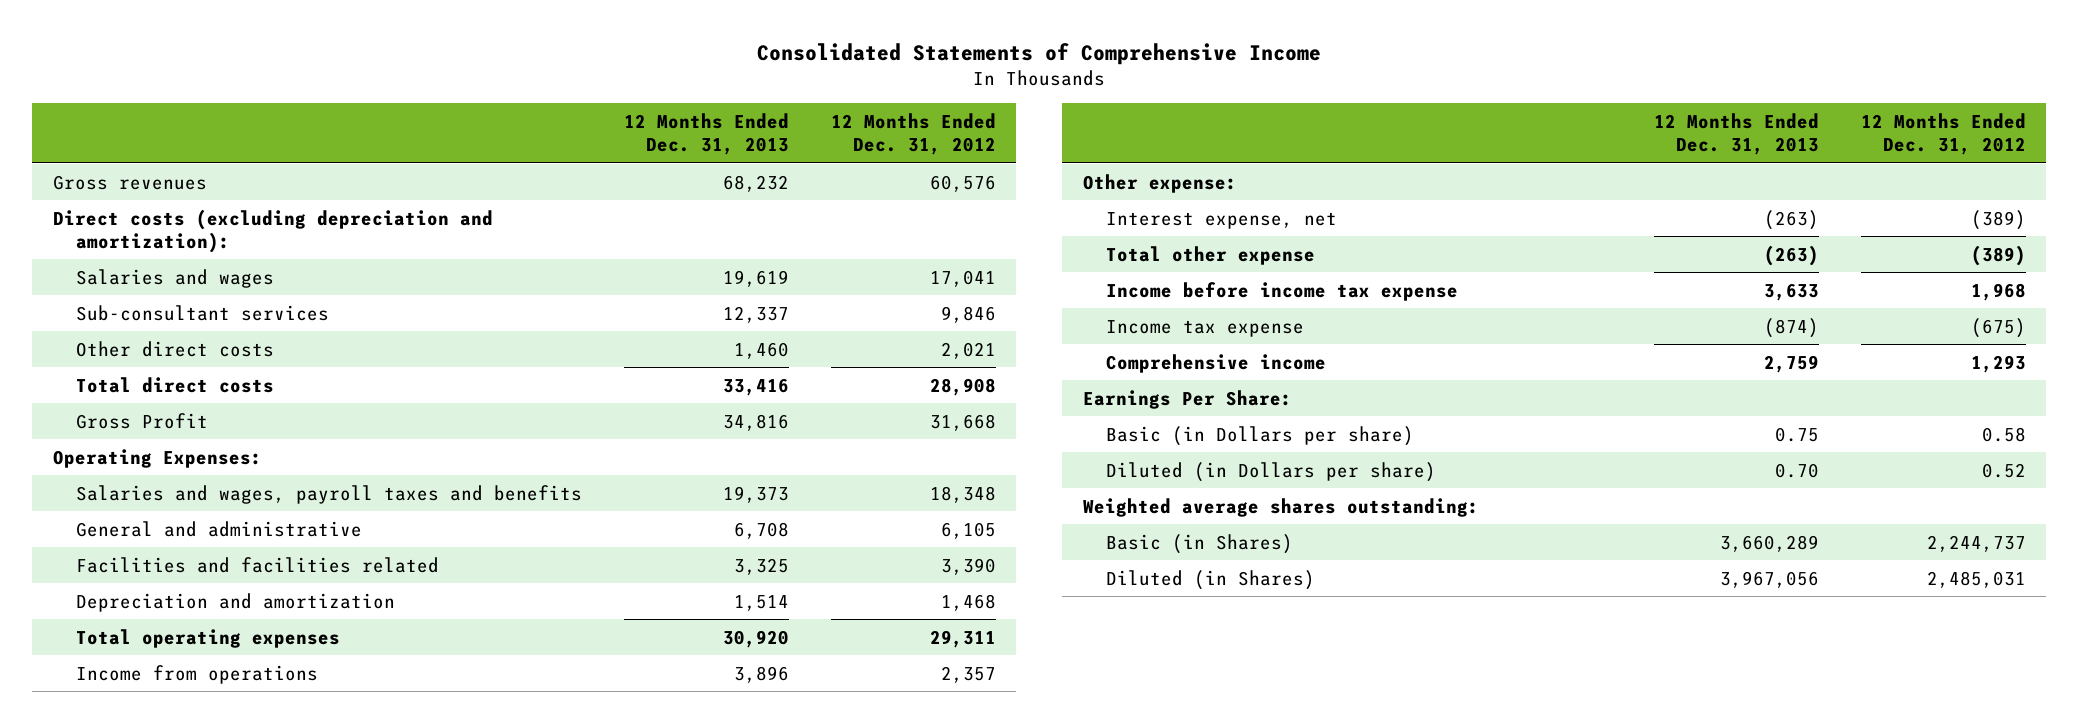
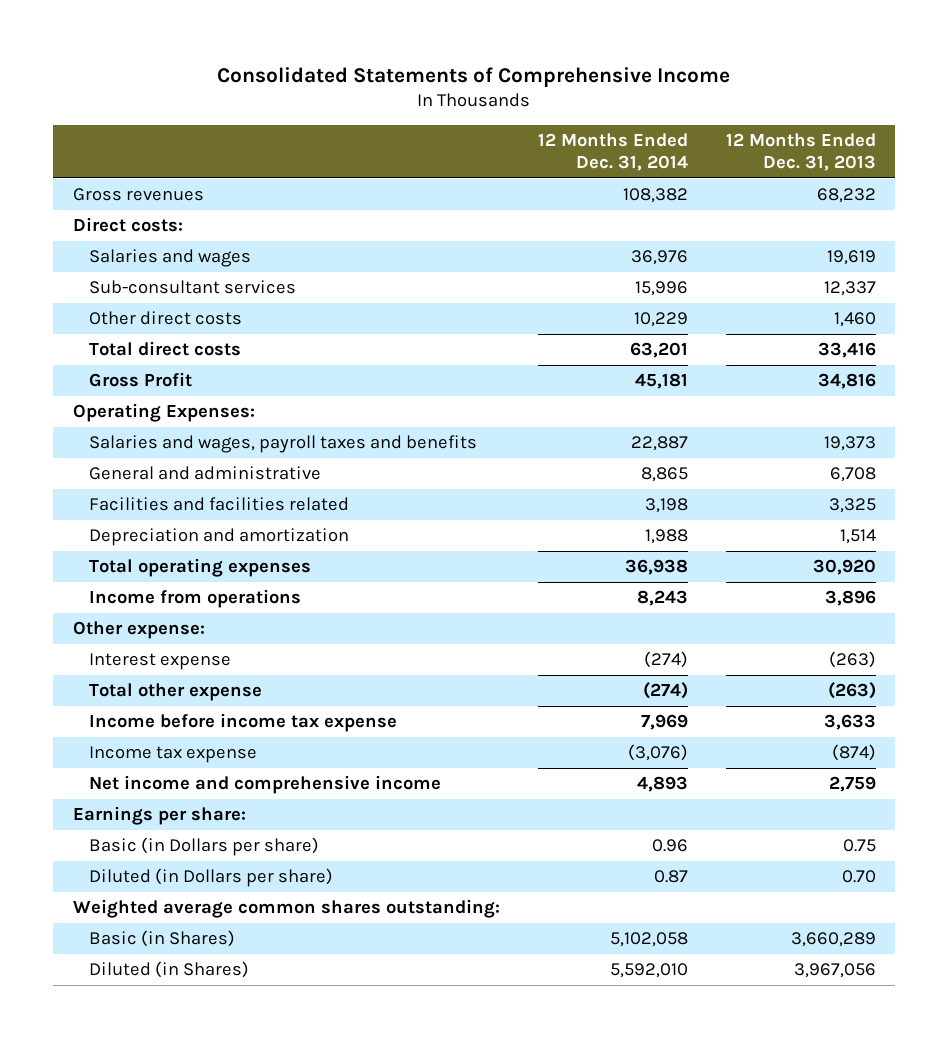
[830,112,996,156] 12 Months Ended Dec. 31, 2012 -> none
none -> [537,133,688,171] 12 Months Ended Dec. 31, 2014
[52,208,493,253] Direct costs (excluding depreciation and amortization): -> none
none -> [72,217,183,233] Direct costs:
[1106,211,1338,229] Interest expense, net -> [89,653,232,671] Interest expense
[1106,353,1327,373] Comprehensive income -> [89,775,442,795] Net income and comprehensive income
[1082,389,1292,409] Earnings Per Share: -> [72,806,246,826] Earnings per share:
[1082,497,1479,517] Weighted average shares outstanding: -> [72,899,500,919] Weighted average common shares outstanding:

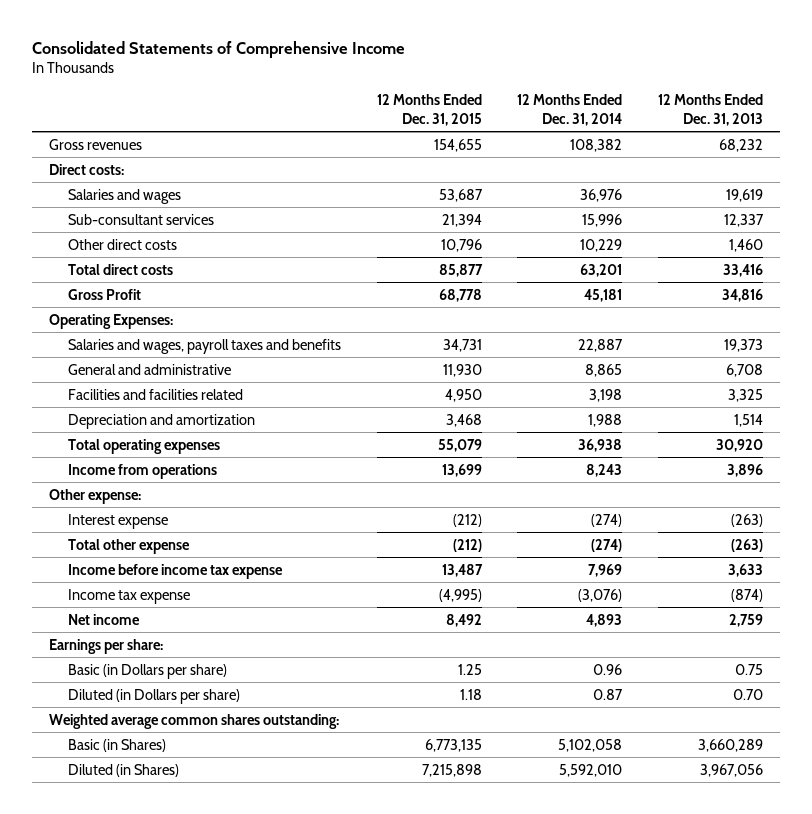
none -> [376,94,482,126] 12 Months Ended Dec. 31, 2015
[89,775,442,795] Net income and comprehensive income -> [68,613,141,625] Net income

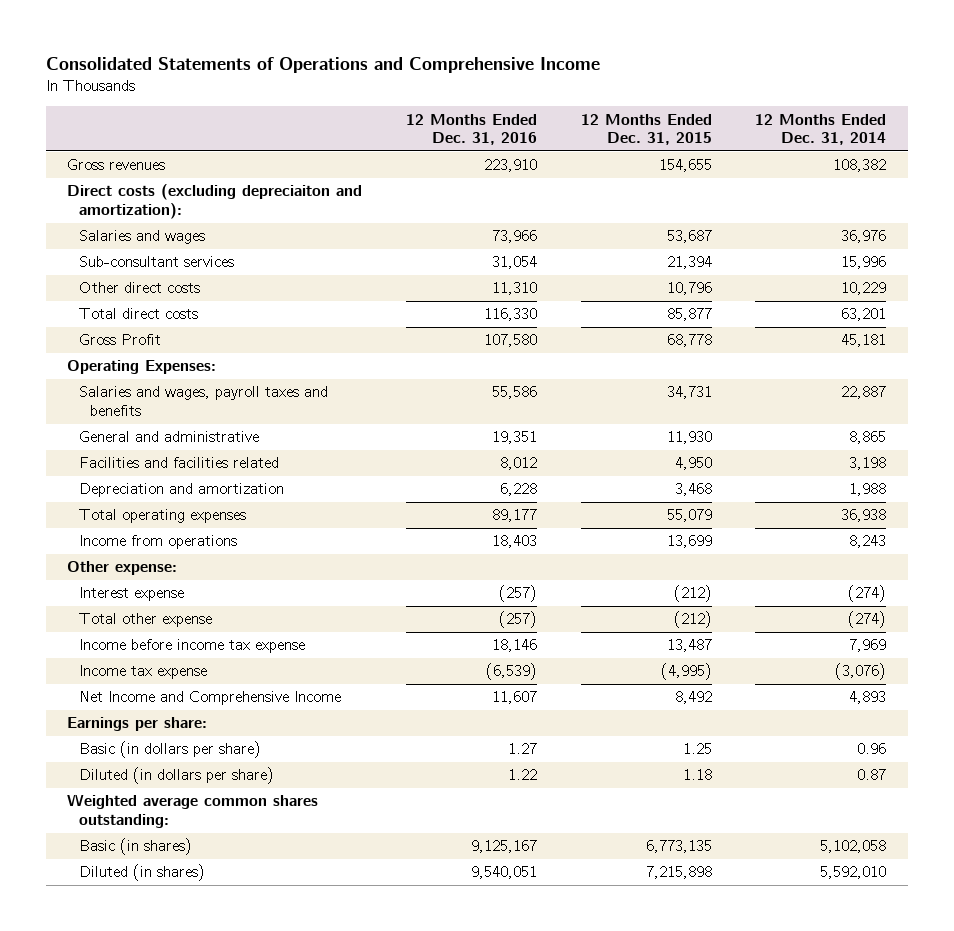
[31,41,405,59] Consolidated Statements of Comprehensive Income -> [45,56,600,73] Consolidated Statements of Operations and Comprehensive Income
[657,94,763,126] 12 Months Ended Dec. 31, 2013 -> none
none -> [406,113,538,145] 12 Months Ended Dec. 31, 2016
[49,163,125,175] Direct costs: -> [67,184,363,219] Direct costs (excluding depreciaiton and amortization):
[68,613,141,625] Net income -> [78,691,341,706] Net Income and Comprehensive Income
[68,663,228,679] Basic (in Dollars per share) -> [78,741,261,759] Basic (in dollars per share)
[68,688,241,704] Diluted (in Dollars per share) -> [78,767,274,785] Diluted (in dollars per share)
[68,738,167,752] Basic (in Shares) -> [78,838,192,856] Basic (in shares)
[68,763,180,777] Diluted (in Shares) -> [78,864,205,882] Diluted (in shares)

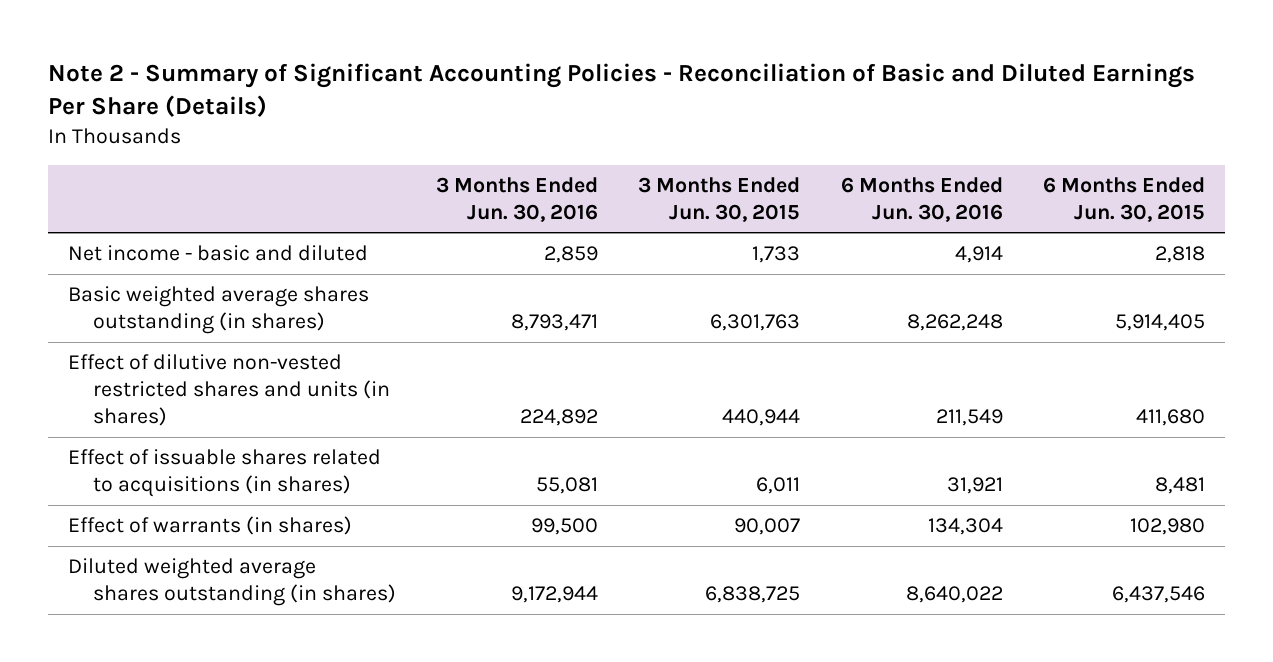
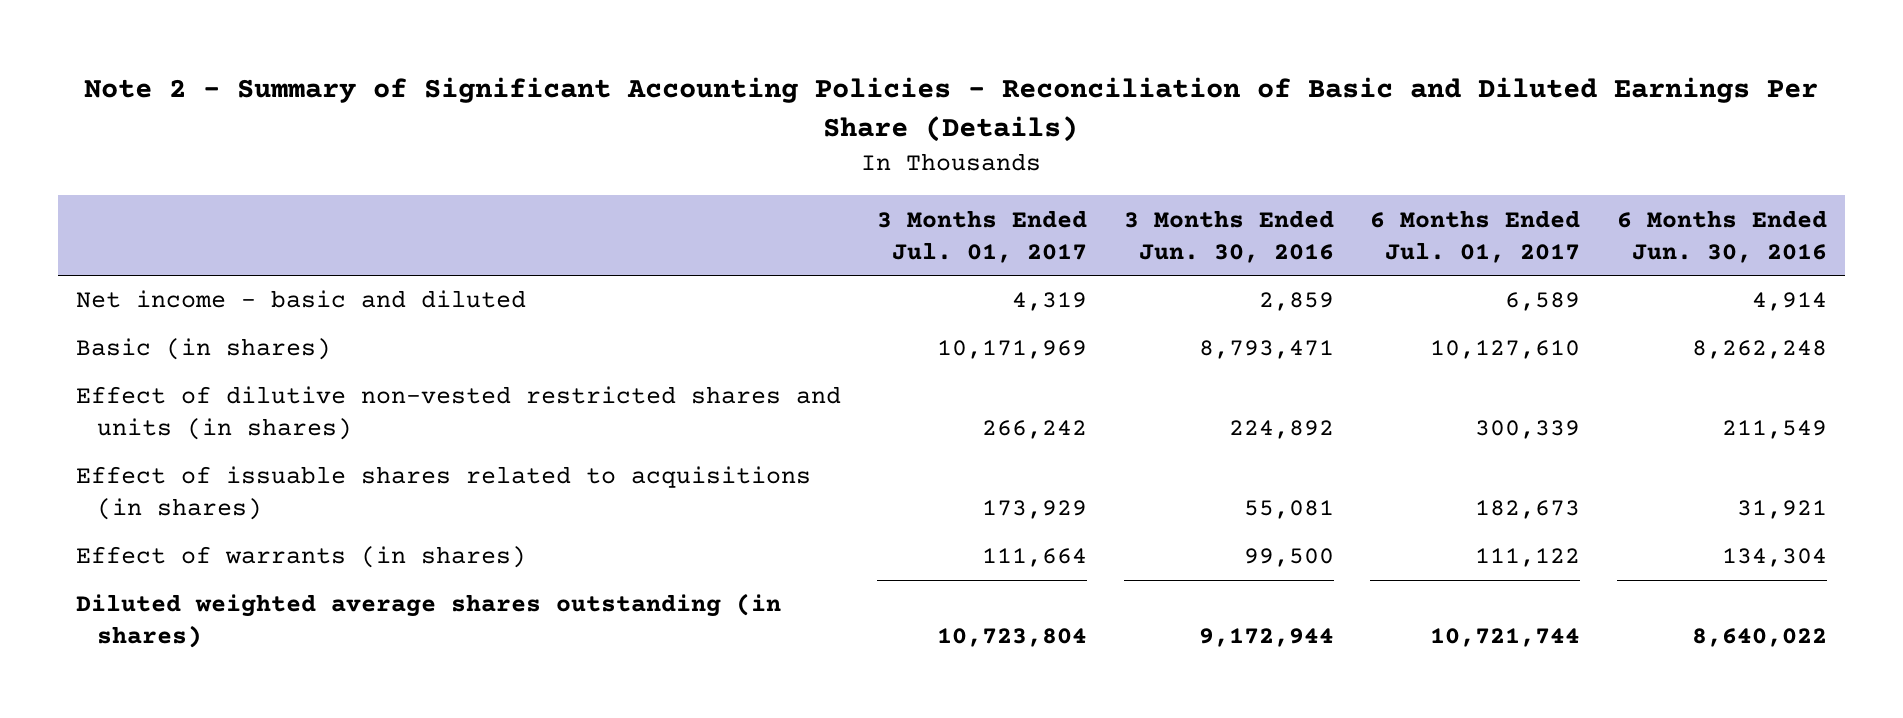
[638,176,801,222] 3 Months Ended Jun. 30, 2015 -> none
[1043,176,1206,222] 6 Months Ended Jun. 30, 2015 -> none
none -> [877,209,1088,263] 3 Months Ended Jul. 01, 2017
none -> [1370,209,1581,263] 6 Months Ended Jul. 01, 2017
[67,286,369,335] Basic weighted average shares outstanding (in shares) -> [76,338,332,361] Basic (in shares)

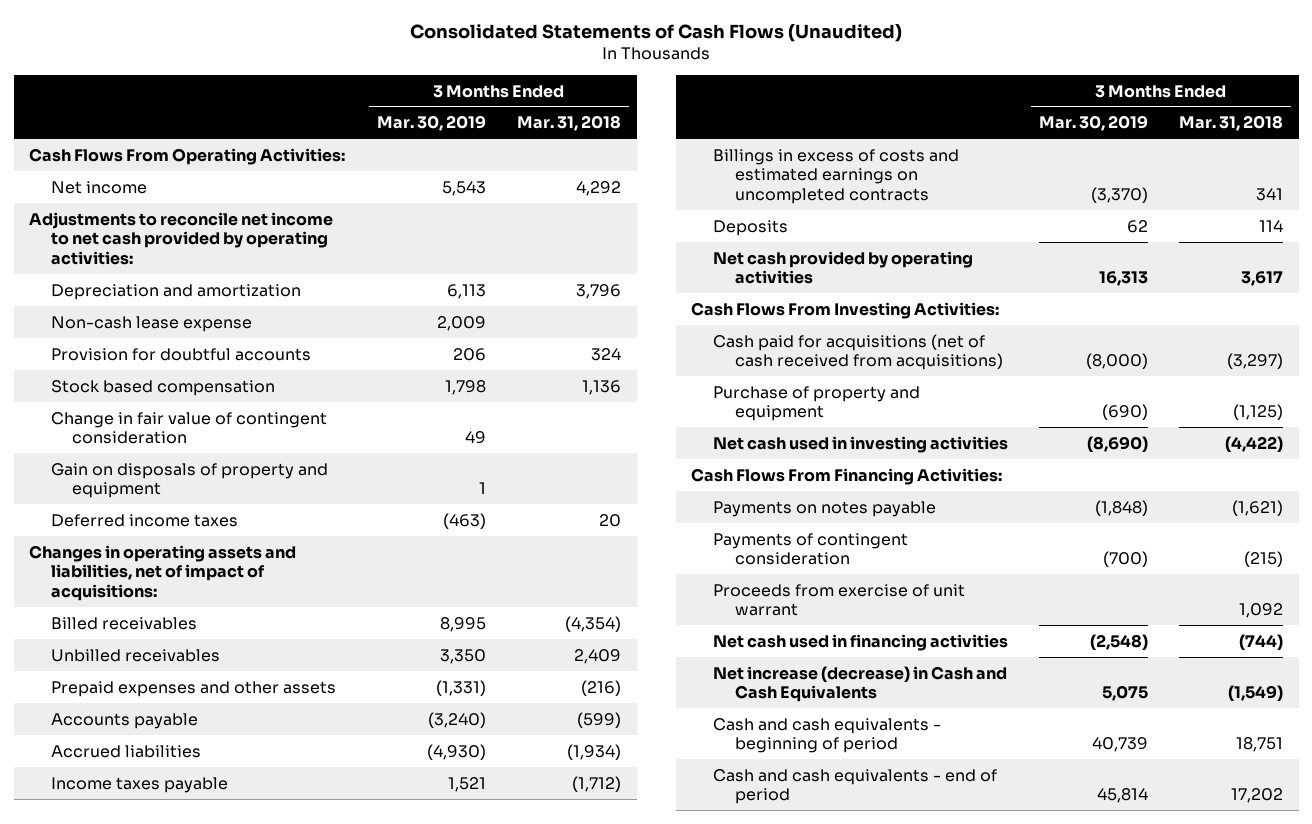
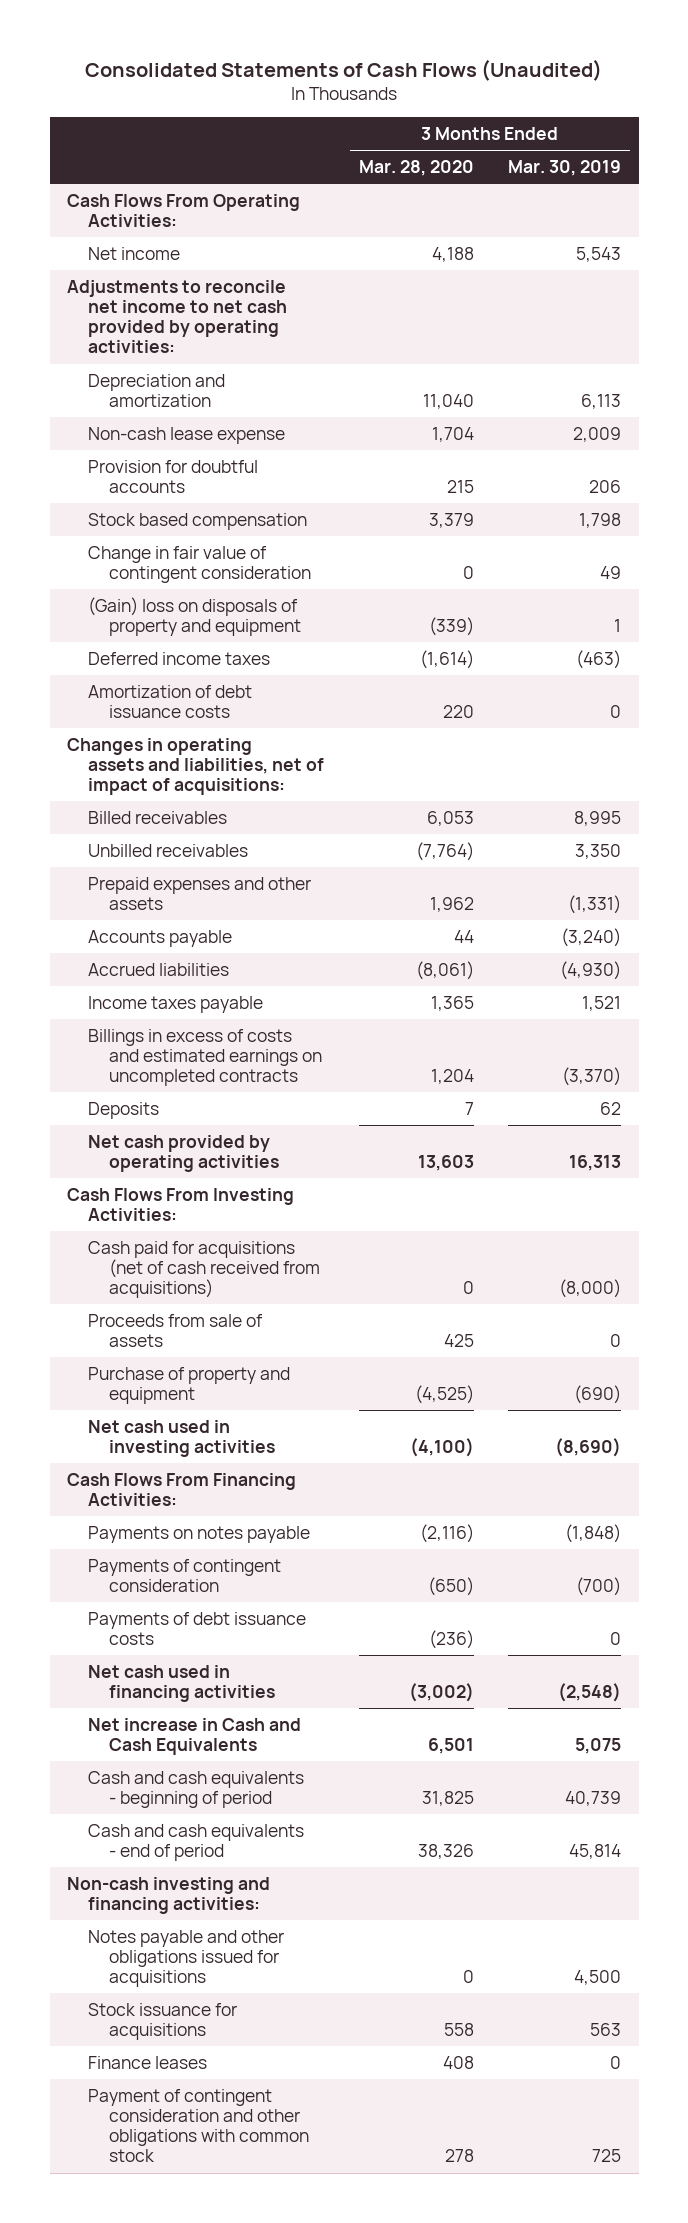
[516,115,621,132] Mar. 31, 2018 -> none
none -> [358,160,474,177] Mar. 28, 2020
[50,462,328,499] Gain on disposals of property and equipment -> [87,596,301,636] (Gain) loss on disposals of property and equipment
none -> [87,684,252,718] Amortization of debt issuance costs
none -> [87,1313,263,1347] Proceeds from sale of assets
[713,583,966,617] Proceeds from exercise of unit warrant -> none
none -> [87,1611,306,1645] Payments of debt issuance costs
[713,665,1008,703] Net increase (decrease) in Cash and Cash Equivalents -> [87,1717,301,1755] Net increase in Cash and Cash Equivalents
none -> [67,1876,271,1914] Non-cash investing and financing activities:
none -> [87,1929,284,1988] Notes payable and other obligations issued for acquisitions
none -> [87,2002,237,2040] Stock issuance for acquisitions
none -> [87,2055,207,2069] Finance leases
none -> [87,2088,309,2163] Payment of contingent consideration and other obligations with common stock

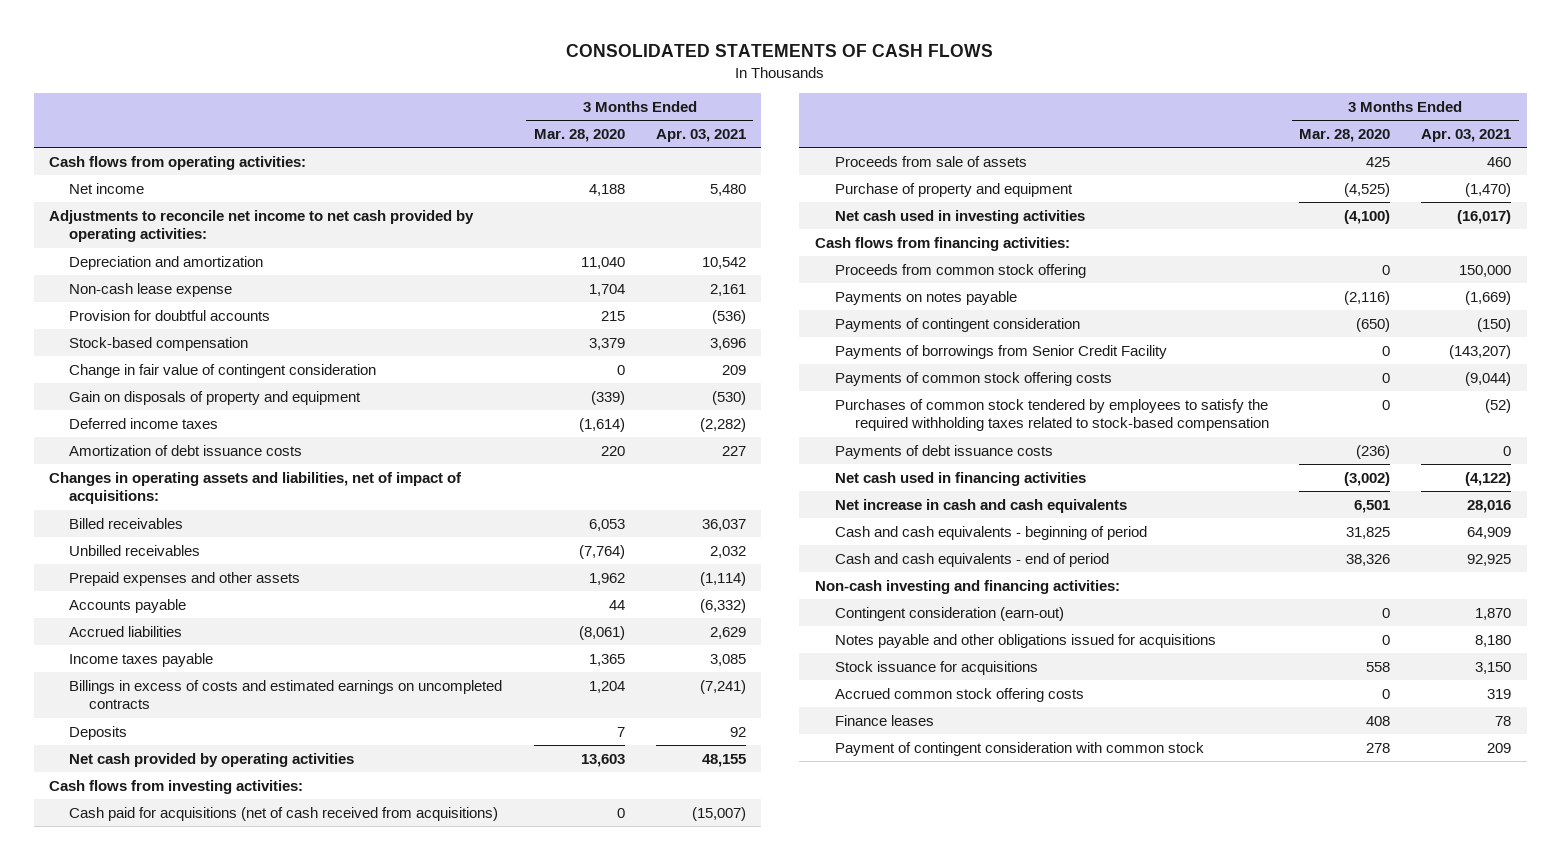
[85,58,603,81] Consolidated Statements of Cash Flows (Unaudited) -> [566,44,994,58] CONSOLIDATED STATEMENTS OF CASH FLOWS
[508,160,622,177] Mar. 30, 2019 -> none
none -> [655,128,746,142] Apr. 03, 2021
[67,193,301,227] Cash Flows From Operating Activities: -> [48,155,306,170] Cash flows from operating activities:
[87,512,307,530] Stock based compensation -> [68,336,248,351] Stock-based compensation
[87,596,301,636] (Gain) loss on disposals of property and equipment -> [68,390,361,405] Gain on disposals of property and equipment
[67,1187,295,1221] Cash Flows From Investing Activities: -> [48,779,303,794] Cash flows from investing activities:
[67,1472,297,1506] Cash Flows From Financing Activities: -> [814,236,1070,251] Cash flows from financing activities:
none -> [834,263,1086,278] Proceeds from common stock offering
none -> [834,344,1167,359] Payments of borrowings from Senior Credit Facility
none -> [834,371,1112,386] Payments of common stock offering costs
none -> [834,398,1269,432] Purchases of common stock tendered by employees to satisfy the required withholding taxes related to stock-based compensation
[87,1717,301,1755] Net increase in Cash and Cash Equivalents -> [834,498,1127,513] Net increase in cash and cash equivalents
none -> [834,606,1064,621] Contingent consideration (earn-out)
none -> [834,687,1084,702] Accrued common stock offering costs
[87,2088,309,2163] Payment of contingent consideration and other obligations with common stock -> [834,741,1204,756] Payment of contingent consideration with common stock

